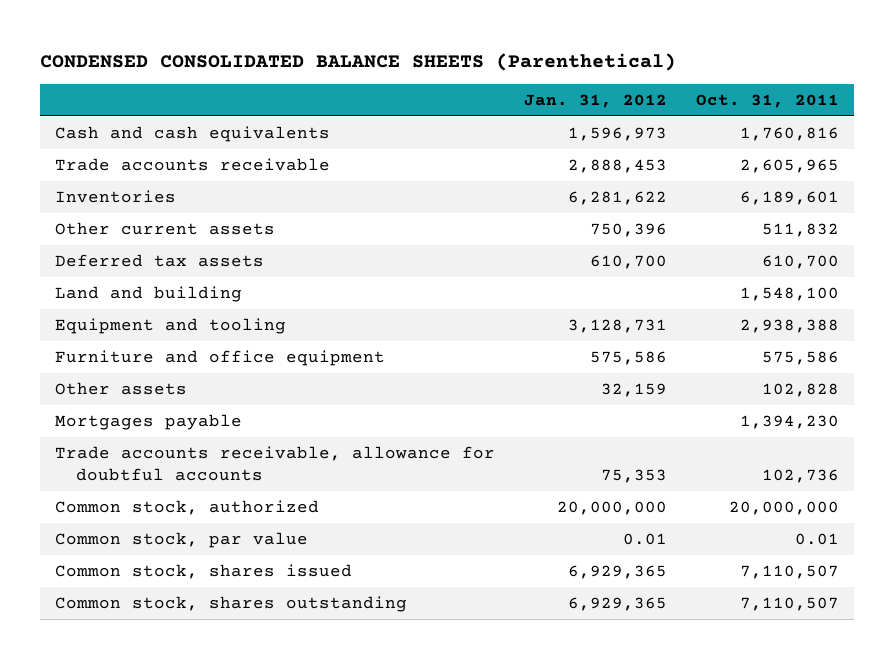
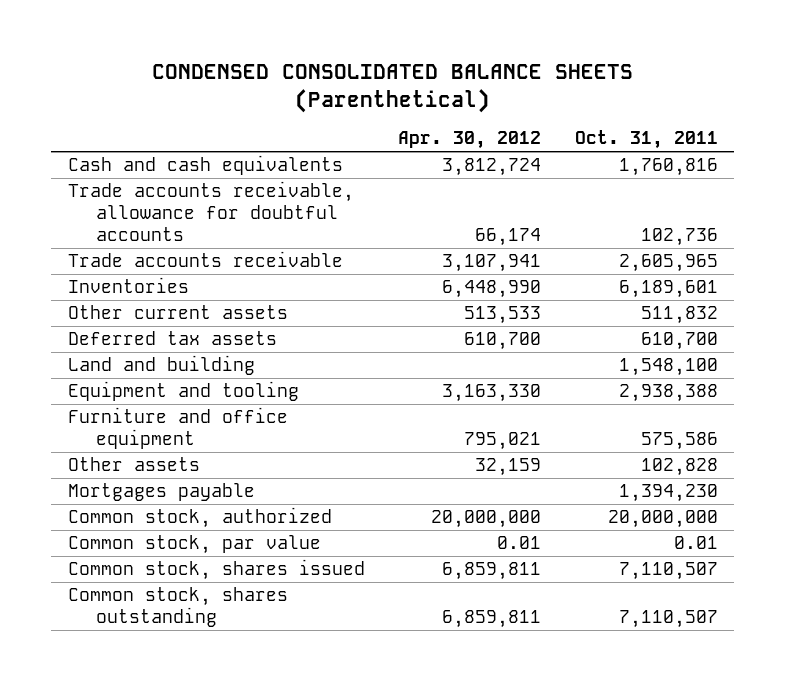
[523,94,667,109] Jan. 31, 2012 -> none
none -> [398,131,542,150] Apr. 30, 2012
[54,445,495,482] Trade accounts receivable, allowance for doubtful accounts -> [67,181,354,242] Trade accounts receivable, allowance for doubtful accounts

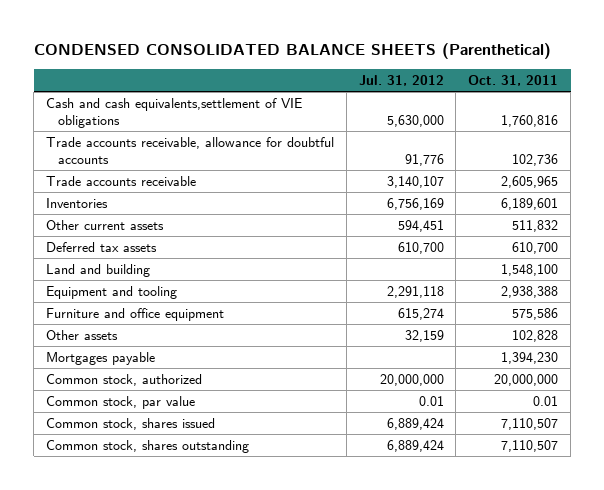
[398,131,542,150] Apr. 30, 2012 -> none
none -> [358,74,444,86] Jul. 31, 2012
[67,155,343,176] Cash and cash equivalents -> [45,97,302,128] Cash and cash equivalents,settlement of VIE obligations

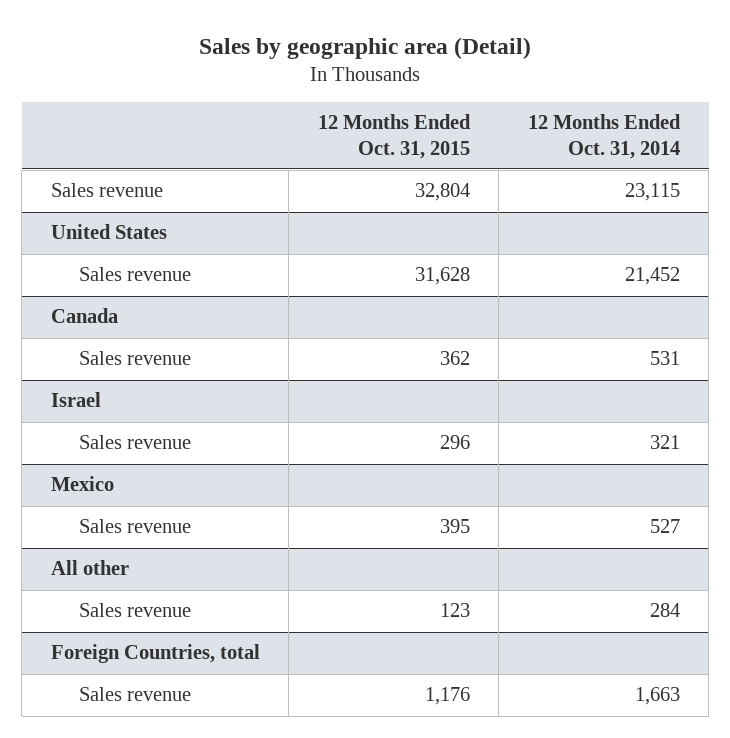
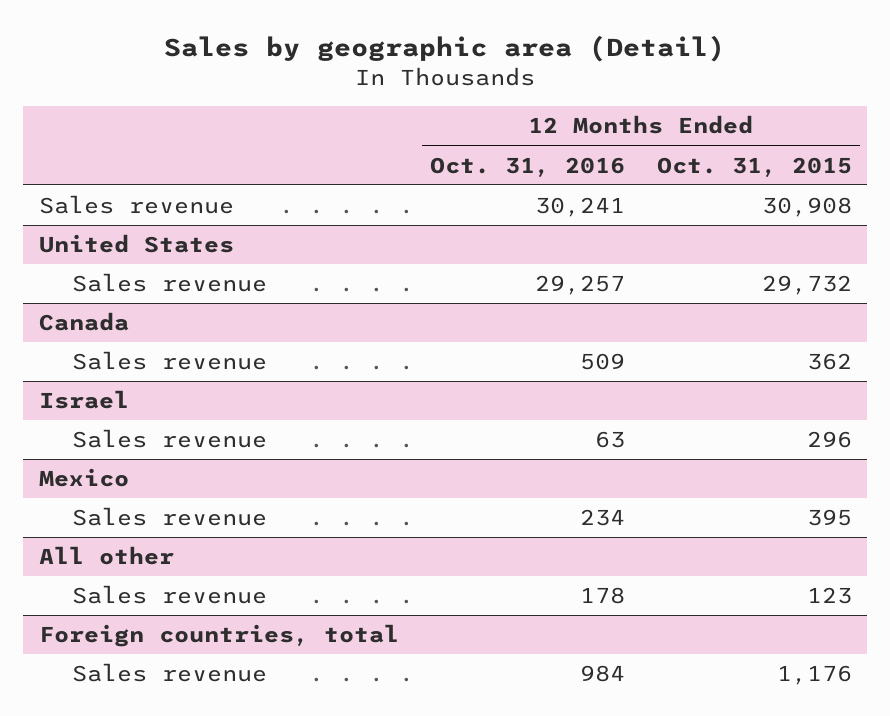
[527,114,681,159] 12 Months Ended Oct. 31, 2014 -> none
none -> [430,156,626,177] Oct. 31, 2016
[414,183,470,202] 32,804 -> [761,197,852,218] 30,908
[414,267,470,286] 31,628 -> [761,275,852,296] 29,732
[50,644,260,664] Foreign Countries, total -> [38,624,399,648] Foreign countries, total

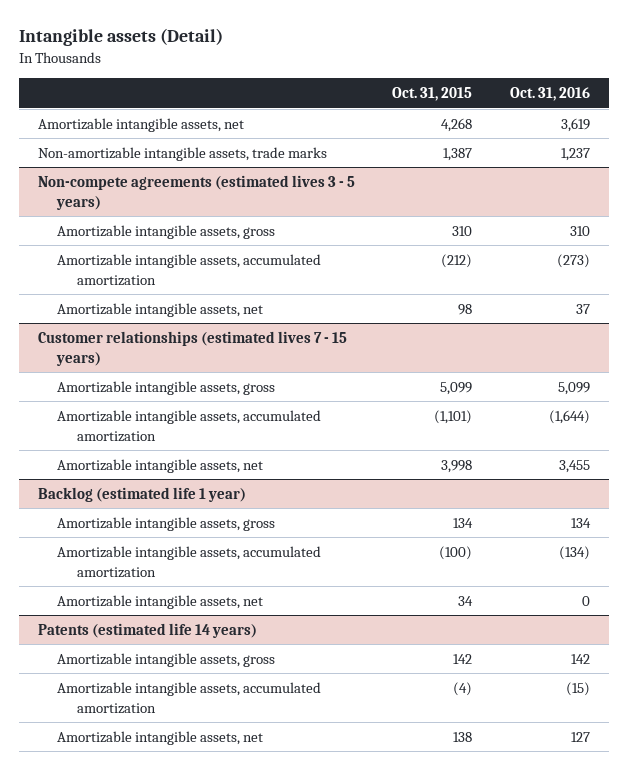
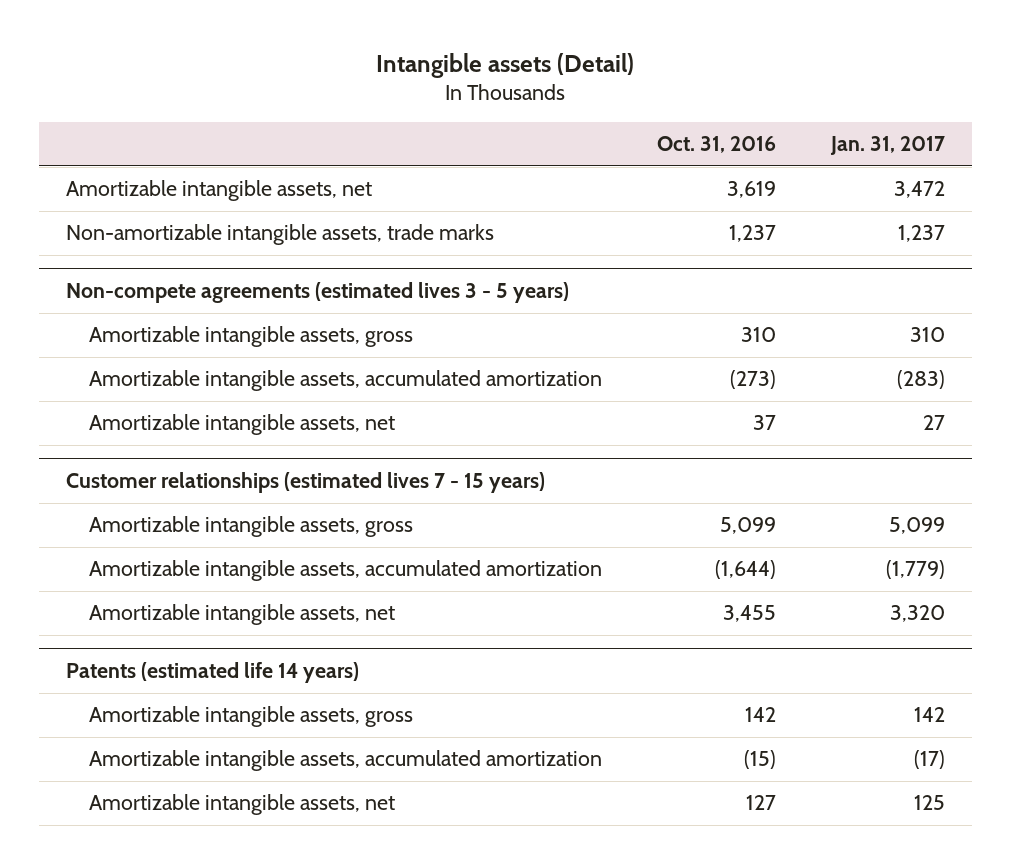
[392,87,473,102] Oct. 31, 2015 -> none
none -> [829,136,945,156] Jan. 31, 2017
[37,486,246,502] Backlog (estimated life 1 year) -> none
[57,516,276,531] Amortizable intangible assets, gross -> none
[57,545,322,578] Amortizable intangible assets, accumulated amortization -> none
[57,594,264,609] Amortizable intangible assets, net -> none

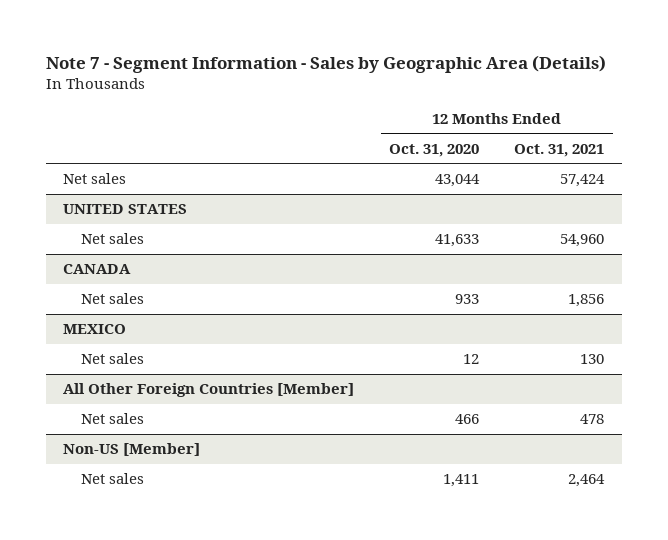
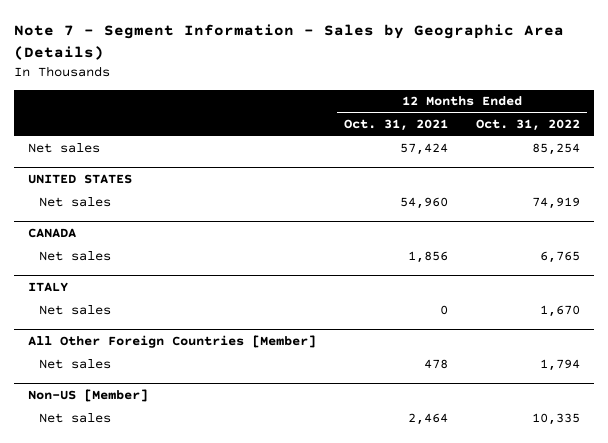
[389,144,480,158] Oct. 31, 2020 -> none
none -> [476,118,581,131] Oct. 31, 2022
[63,324,127,335] MEXICO -> none
none -> [27,281,68,292] ITALY
[580,354,605,365] 130 -> [440,304,449,315] 0

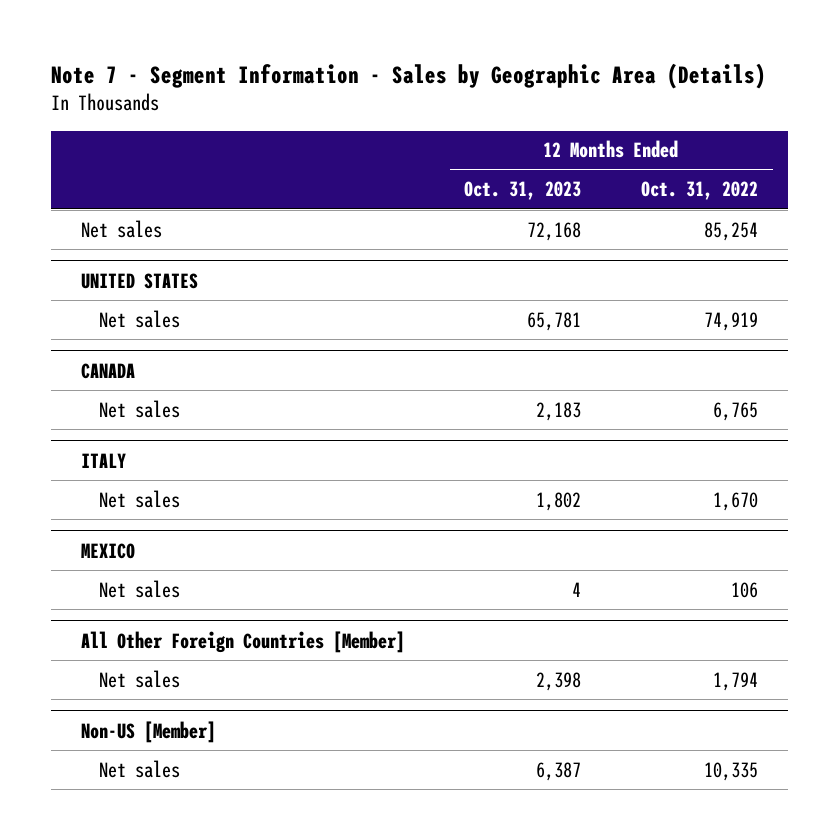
[344,118,449,131] Oct. 31, 2021 -> none
none -> [464,181,582,201] Oct. 31, 2023
none -> [80,542,135,559] MEXICO
none -> [98,579,180,598] Net sales

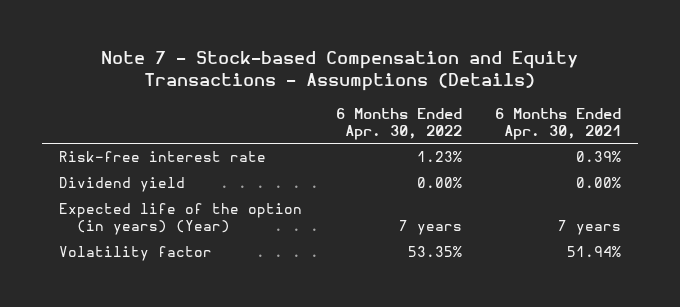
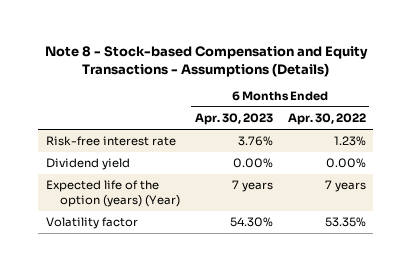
[101,51,579,92] Note 7 - Stock-based Compensation and Equity Transactions - Assumptions (Details) -> [44,45,368,77] Note 8 - Stock-based Compensation and Equity Transactions - Assumptions (Details)
[495,108,622,140] 6 Months Ended Apr. 30, 2021 -> none
none -> [194,113,273,126] Apr. 30, 2023
[58,203,302,236] Expected life of the option (in years) (Year) -> [45,180,180,207] Expected life of the option (years) (Year)

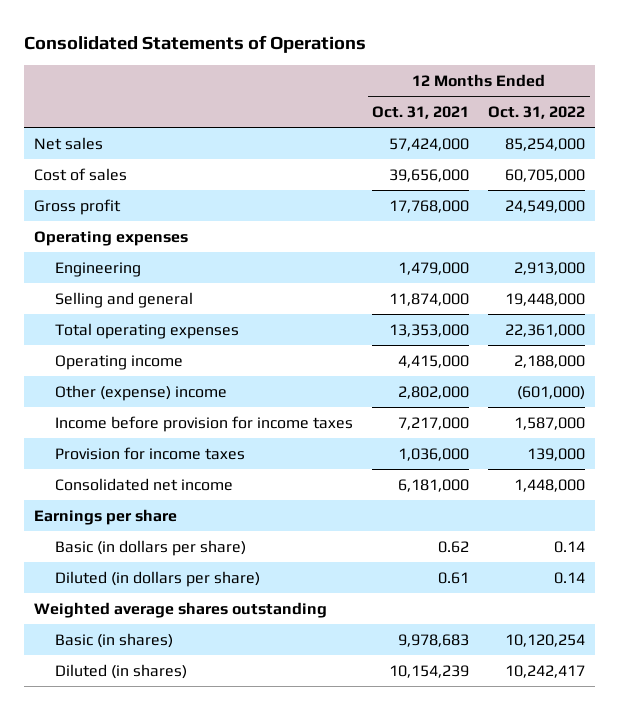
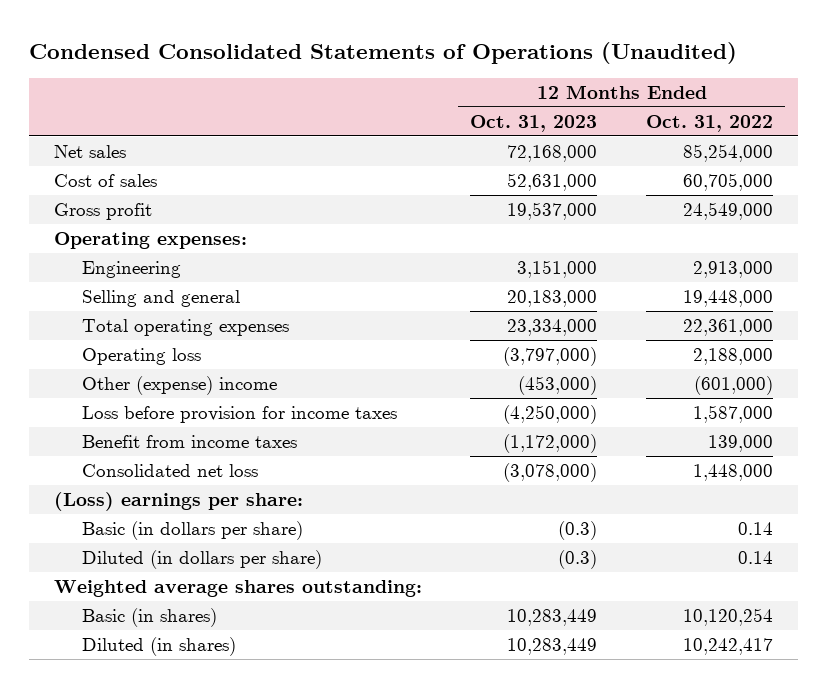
[24,35,367,54] Consolidated Statements of Operations -> [29,41,738,64] Condensed Consolidated Statements of Operations (Unaudited)
[372,106,470,120] Oct. 31, 2021 -> none
none -> [470,114,598,132] Oct. 31, 2023
[33,230,188,246] Operating expenses -> [53,232,247,250] Operating expenses:
[55,354,184,370] Operating income -> [81,348,201,366] Operating loss
[55,415,354,432] Income before provision for income taxes -> [81,406,397,424] Loss before provision for income taxes
[55,446,246,460] Provision for income taxes -> [81,435,297,449] Benefit from income taxes
[55,477,234,491] Consolidated net income -> [81,464,258,478] Consolidated net loss
[33,508,177,525] Earnings per share -> [53,492,303,512] (Loss) earnings per share:
[33,601,327,618] Weighted average shares outstanding -> [53,580,422,598] Weighted average shares outstanding:

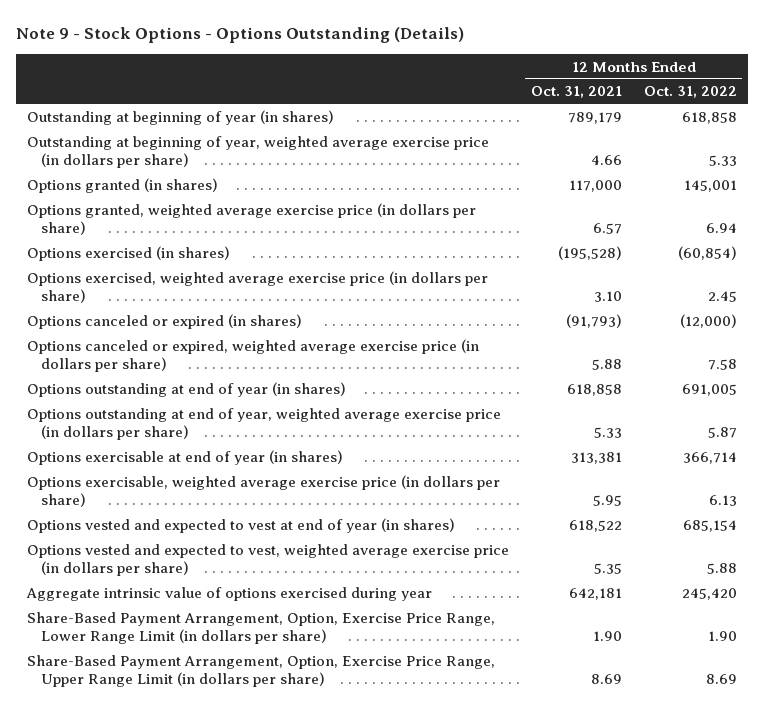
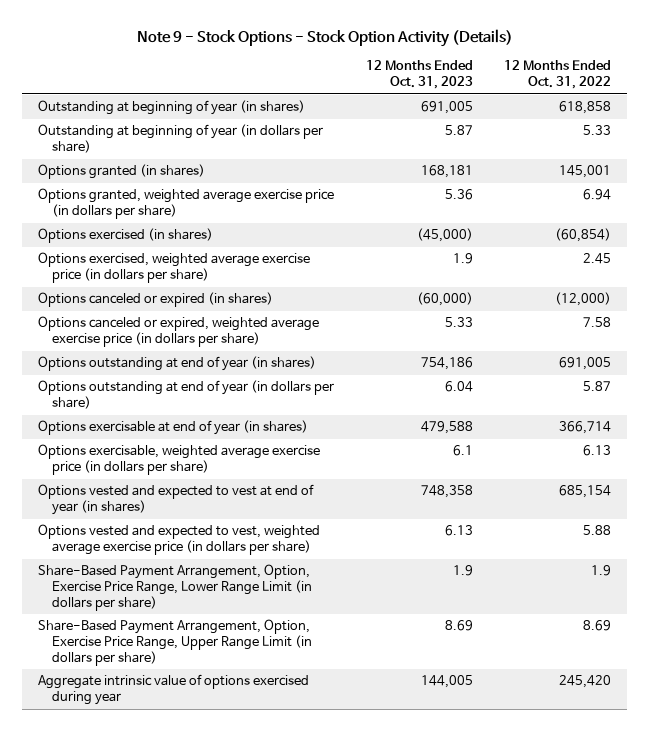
[16,27,465,44] Note 9 - Stock Options - Options Outstanding (Details) -> [136,28,513,47] Note 9 - Stock Options - Stock Option Activity (Details)
[530,86,622,99] Oct. 31, 2021 -> none
none -> [365,60,473,90] 12 Months Ended Oct. 31, 2023
[27,136,490,169] Outstanding at beginning of year, weighted average exercise price (in dollars per share) -> [37,124,323,154] Outstanding at beginning of year (in dollars per share)
[27,408,502,441] Options outstanding at end of year, weighted average exercise price (in dollars per share) -> [37,380,334,410] Options outstanding at end of year (in dollars per share)
[707,631,737,642] 1.90 -> [591,565,612,577] 1.9
[26,587,433,602] Aggregate intrinsic value of options exercised during year -> [37,674,309,706] Aggregate intrinsic value of options exercised during year

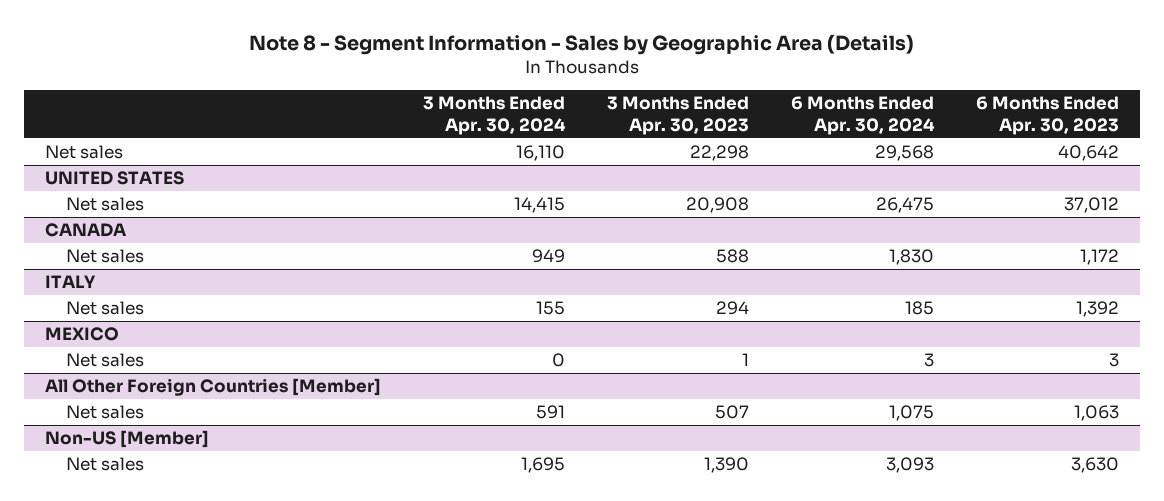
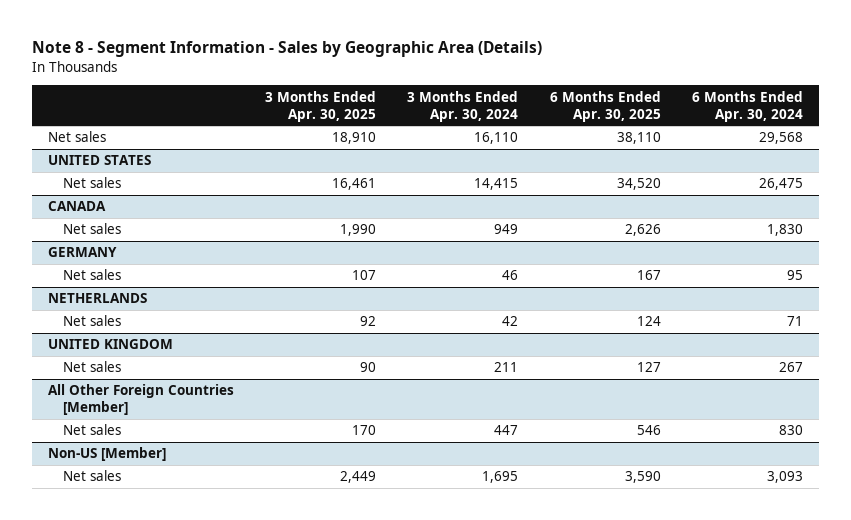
[606,96,749,135] 3 Months Ended Apr. 30, 2023 -> none
[975,96,1119,135] 6 Months Ended Apr. 30, 2023 -> none
none -> [265,90,377,122] 3 Months Ended Apr. 30, 2025
none -> [549,90,661,122] 6 Months Ended Apr. 30, 2025
[45,275,97,289] ITALY -> none
[45,327,120,342] MEXICO -> none
none -> [47,247,117,258] GERMANY
[535,301,565,316] 155 -> [502,270,519,281] 46
[904,301,934,316] 185 -> [787,270,804,281] 95
none -> [47,293,147,304] NETHERLANDS
[551,353,565,368] 0 -> [502,316,519,327] 42
[923,353,934,368] 3 -> [787,316,804,327] 71
none -> [47,339,173,350] UNITED KINGDOM
none -> [62,361,121,373] Net sales
[535,405,565,420] 591 -> [494,425,519,436] 447
[888,405,934,422] 1,075 -> [779,425,804,436] 830

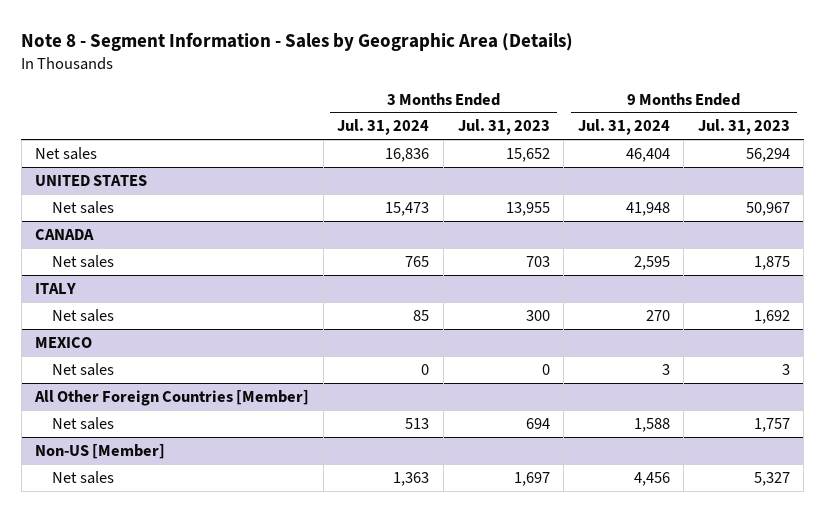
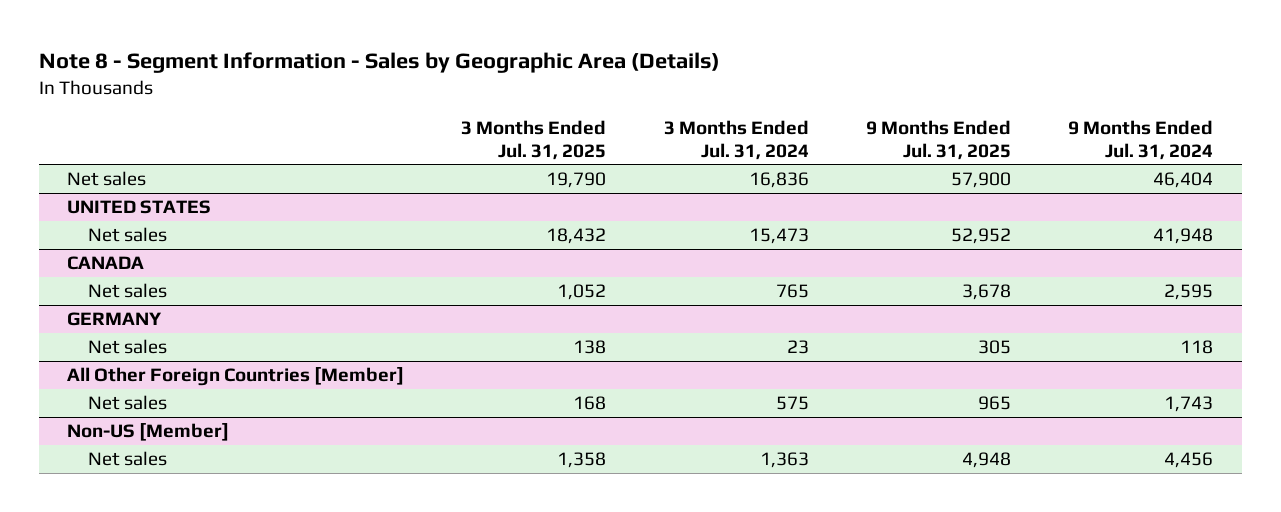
[457,119,550,136] Jul. 31, 2023 -> none
[697,119,790,136] Jul. 31, 2023 -> none
none -> [461,119,607,160] 3 Months Ended Jul. 31, 2025
none -> [866,119,1012,160] 9 Months Ended Jul. 31, 2025
[35,282,77,294] ITALY -> none
[35,336,93,348] MEXICO -> none
[51,362,114,376] Net sales -> none
none -> [67,312,163,327] GERMANY
[413,309,430,321] 85 -> [786,340,809,355] 23
[645,309,670,321] 270 -> [1180,340,1214,355] 118
[405,417,430,429] 513 -> [775,396,809,411] 575
[633,417,670,432] 1,588 -> [1164,396,1214,413] 1,743

